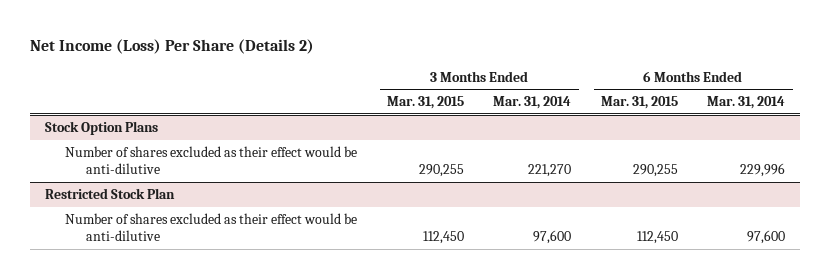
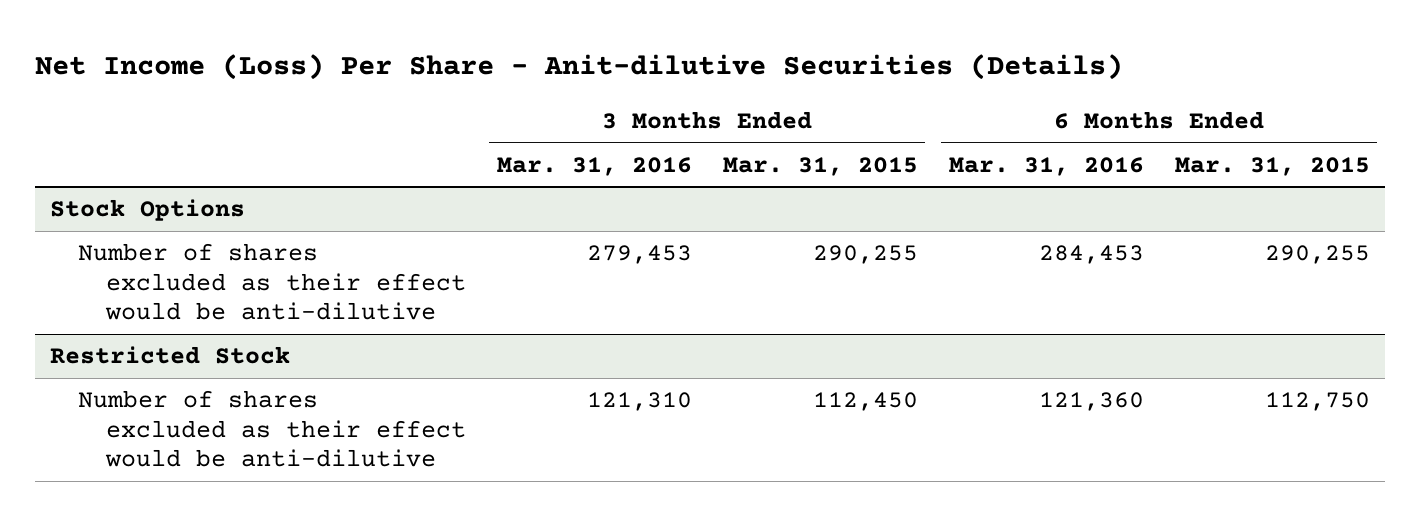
[29,39,314,55] Net Income (Loss) Per Share (Details 2) -> [34,53,1123,80] Net Income (Loss) Per Share - Anit-dilutive Securities (Details)
[493,96,572,110] Mar. 31, 2014 -> none
[707,96,786,110] Mar. 31, 2014 -> none
none -> [496,156,692,176] Mar. 31, 2016
none -> [948,156,1144,176] Mar. 31, 2016
[44,120,158,135] Stock Option Plans -> [50,199,246,222] Stock Options
[44,187,175,199] Restricted Stock Plan -> [50,346,291,365] Restricted Stock
[636,231,678,245] 112,450 -> [1264,392,1370,412] 112,750

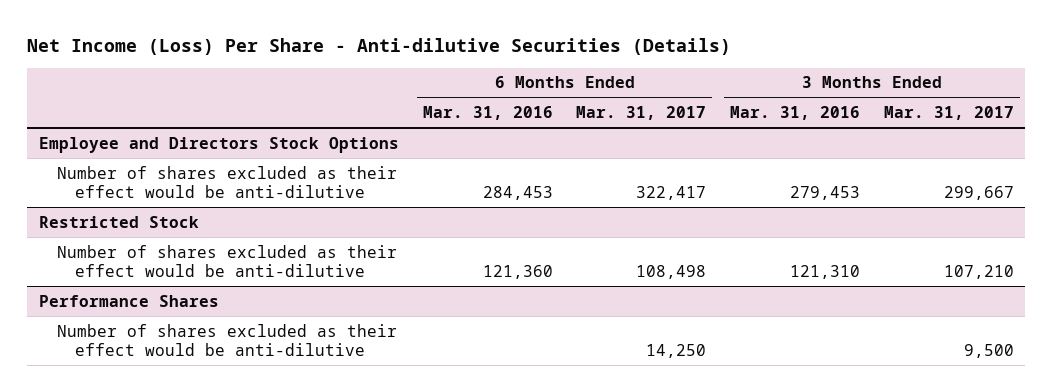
[34,53,1123,80] Net Income (Loss) Per Share - Anit-dilutive Securities (Details) -> [27,37,732,55] Net Income (Loss) Per Share - Anti-dilutive Securities (Details)
[722,156,918,176] Mar. 31, 2015 -> none
[1174,156,1370,176] Mar. 31, 2015 -> none
none -> [576,105,707,120] Mar. 31, 2017
none -> [883,105,1014,120] Mar. 31, 2017
[50,199,246,222] Stock Options -> [39,136,400,153] Employee and Directors Stock Options
none -> [39,294,220,307] Performance Shares
none -> [56,323,397,356] Number of shares excluded as their effect would be anti-dilutive

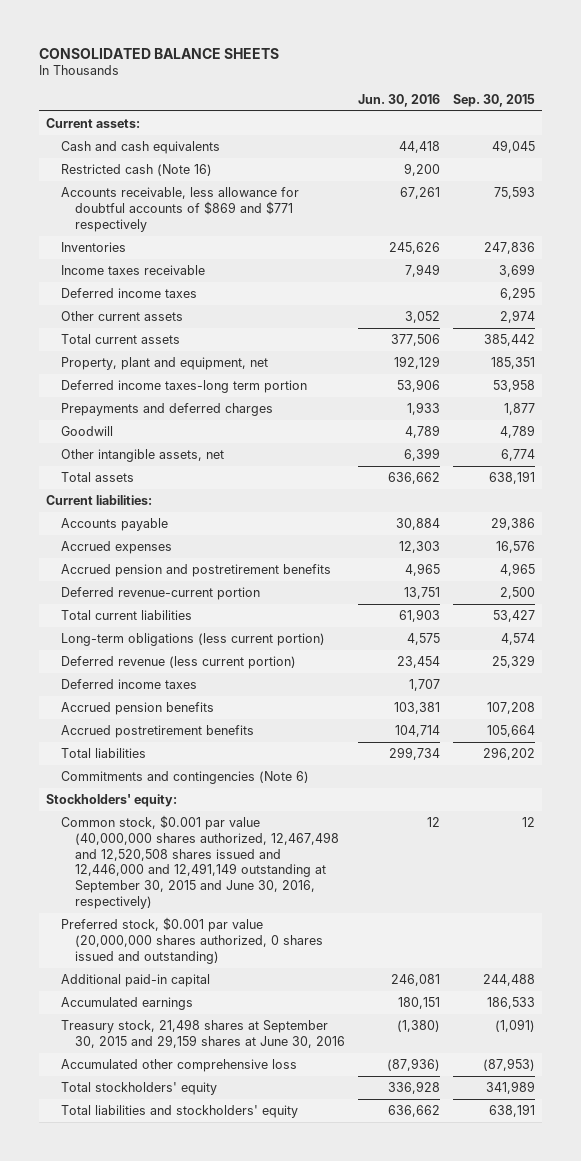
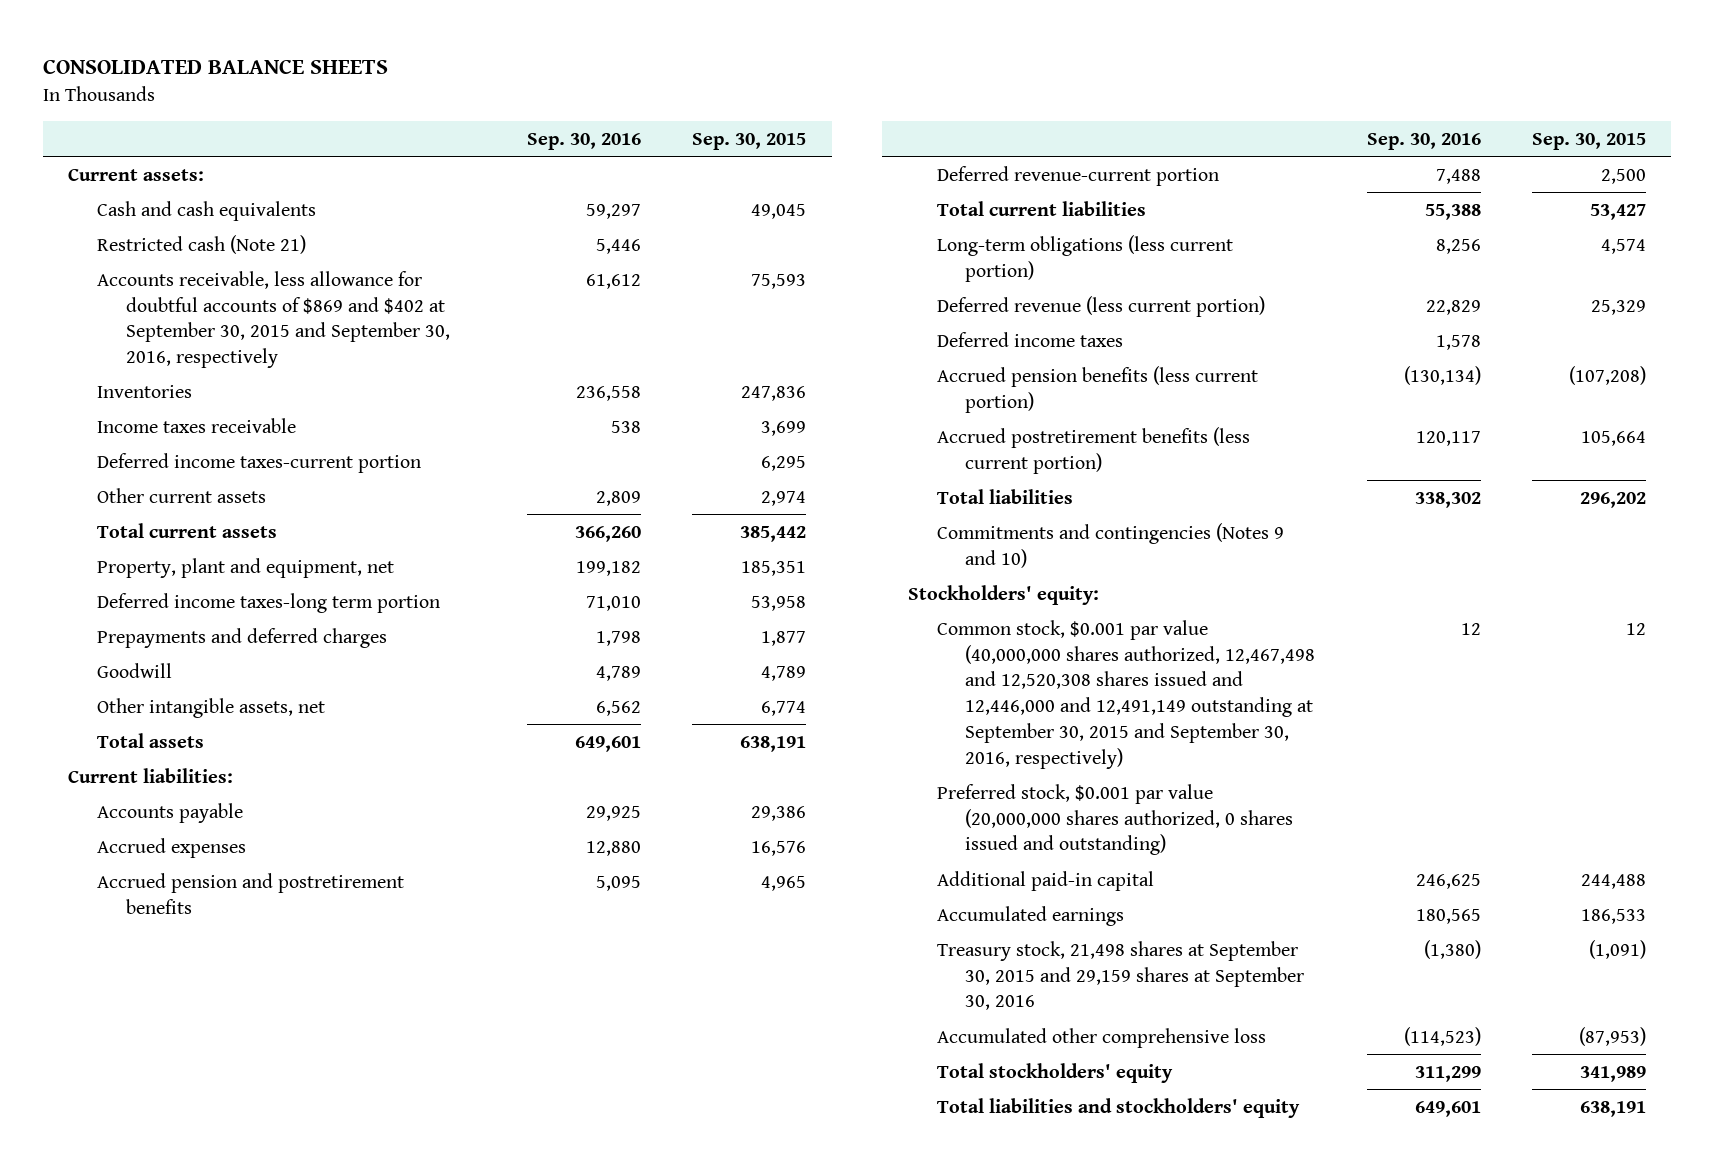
[358,93,441,107] Jun. 30, 2016 -> none
none -> [527,133,642,151] Sep. 30, 2016
[60,164,212,177] Restricted cash (Note 16) -> [97,234,307,254] Restricted cash (Note 21)
[60,187,299,232] Accounts receivable, less allowance for doubtful accounts of $869 and $771 respectively -> [97,270,451,369] Accounts receivable, less allowance for doubtful accounts of $869 and $402 at September 30, 2015 and September 30, 2016, respectively
[60,288,197,299] Deferred income taxes -> [97,452,422,473] Deferred income taxes-current portion
[60,702,214,716] Accrued pension benefits -> [936,365,1258,413] Accrued pension benefits (less current portion)
[487,702,536,715] 107,208 -> [1568,365,1646,385] (107,208)
[60,725,254,739] Accrued postretirement benefits -> [936,426,1250,474] Accrued postretirement benefits (less current portion)
[60,771,309,785] Commitments and contingencies (Note 6) -> [936,522,1284,568] Commitments and contingencies (Notes 9 and 10)
[60,815,340,909] Common stock, $0.001 par value (40,000,000 shares authorized, 12,467,498 and 12,520,508 shares issued and 12,446,000 and 12,491,149 outstanding at September 30, 2015 and June 30, 2016, respectively) -> [936,619,1316,770] Common stock, $0.001 par value (40,000,000 shares authorized, 12,467,498 and 12,520,308 shares issued and 12,446,000 and 12,491,149 outstanding at September 30, 2015 and September 30, 2016, respectively)
[60,1019,346,1048] Treasury stock, 21,498 shares at September 30, 2015 and 29,159 shares at June 30, 2016 -> [936,940,1305,1011] Treasury stock, 21,498 shares at September 30, 2015 and 29,159 shares at September 30, 2016

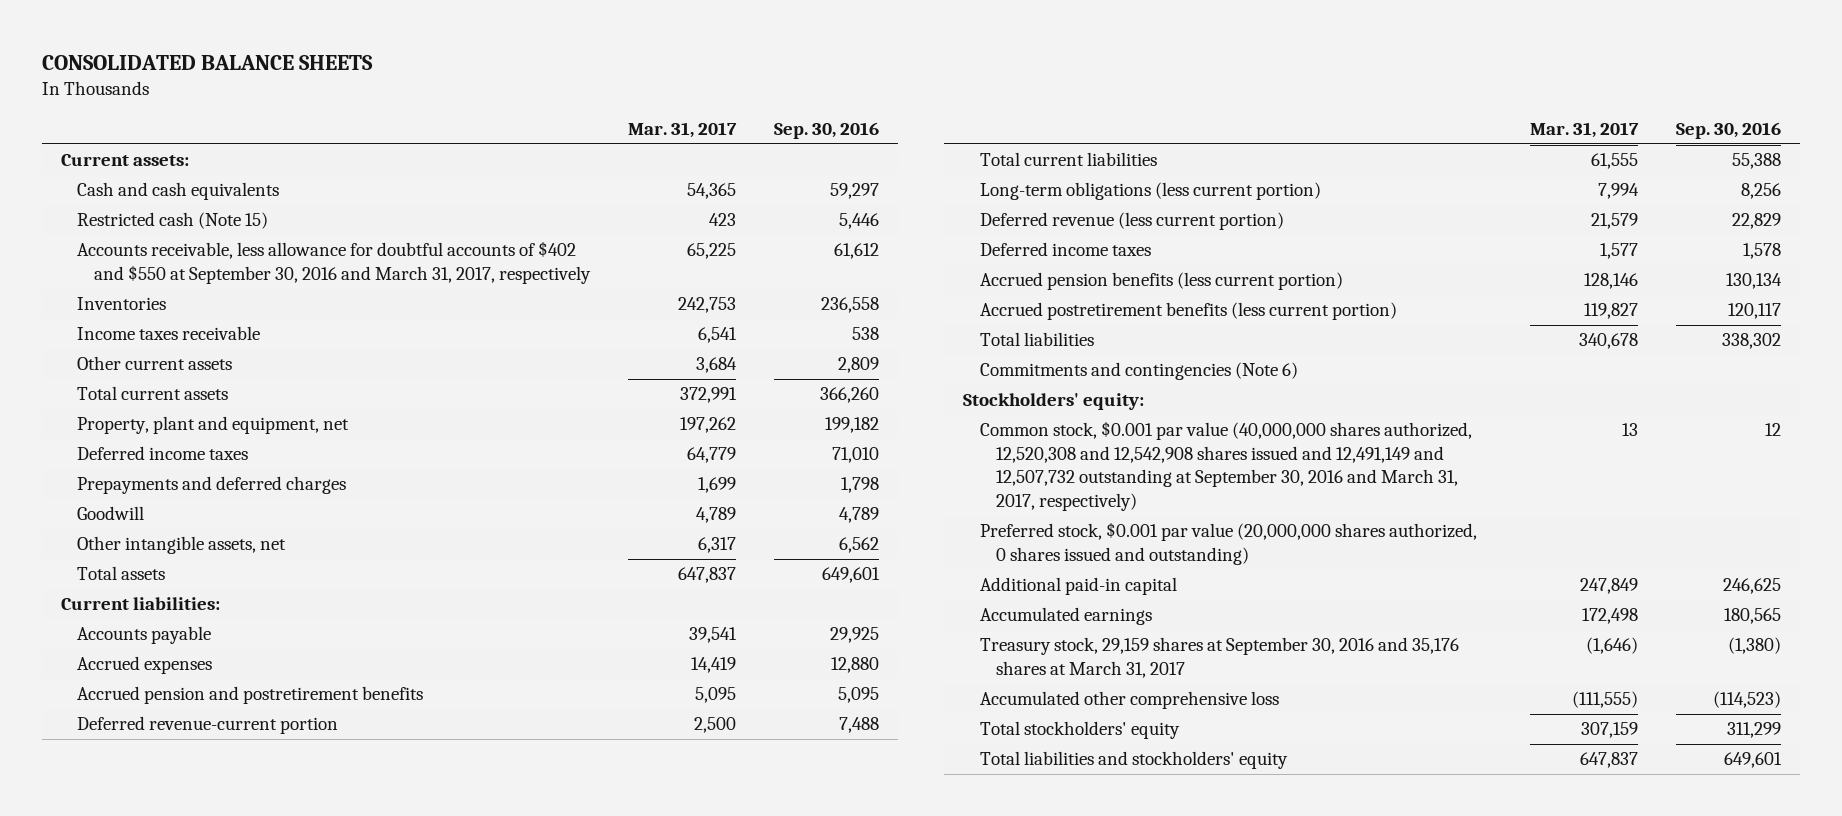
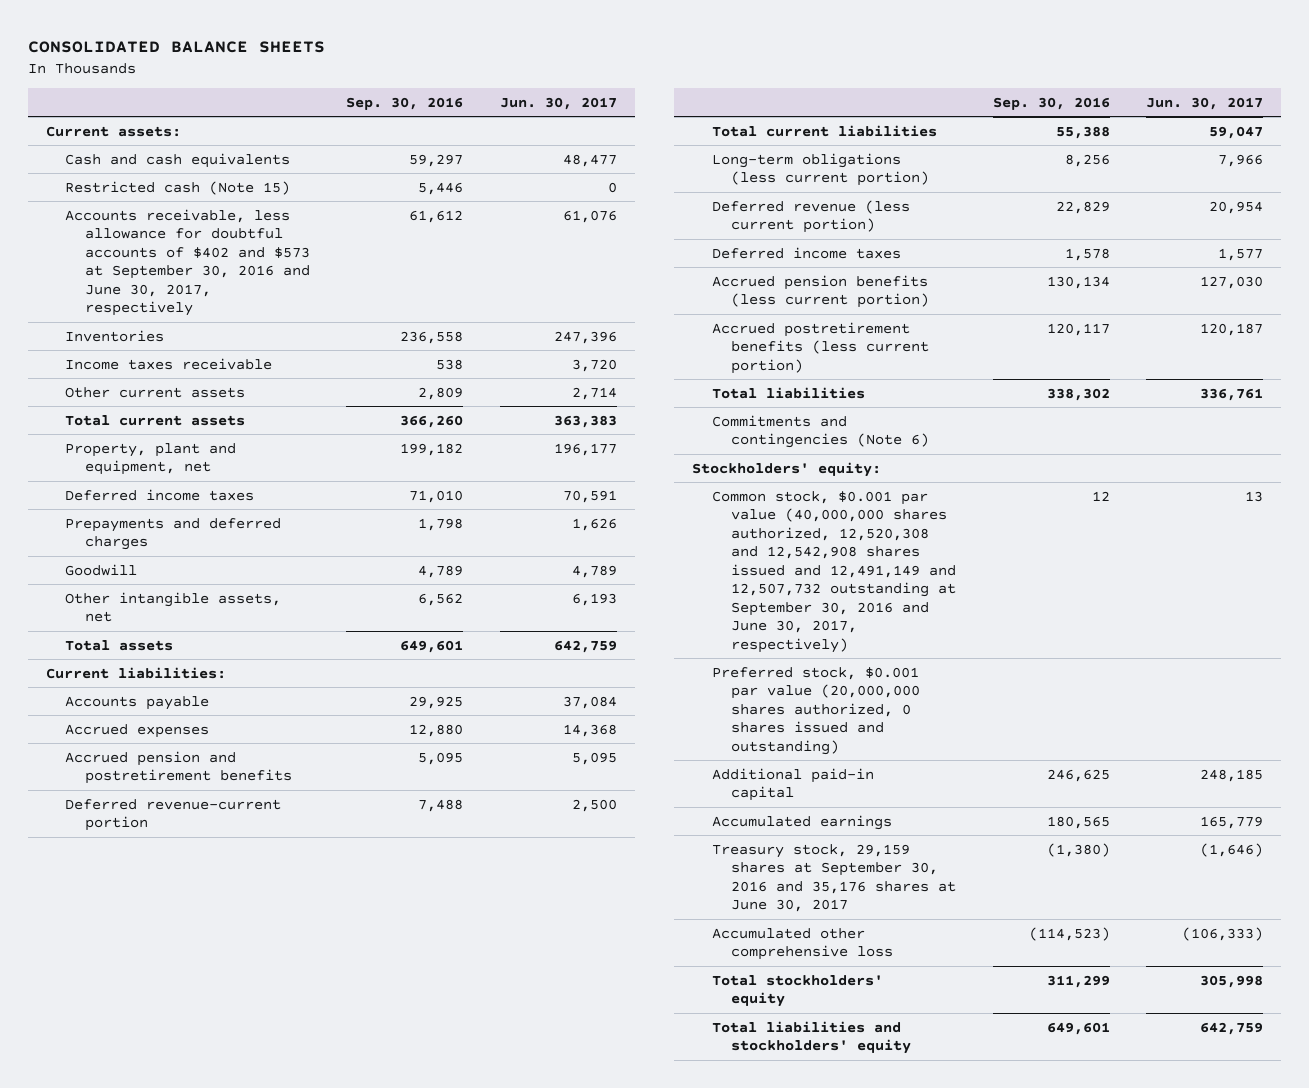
[627,122,737,139] Mar. 31, 2017 -> none
none -> [499,96,617,110] Jun. 30, 2017
[77,241,591,284] Accounts receivable, less allowance for doubtful accounts of $402 and $550 at September 30, 2016 and March 31, 2017, respectively -> [65,208,310,317] Accounts receivable, less allowance for doubtful accounts of $402 and $573 at September 30, 2016 and June 30, 2017, respectively
[979,421,1472,512] Common stock, $0.001 par value (40,000,000 shares authorized, 12,520,308 and 12,542,908 shares issued and 12,491,149 and 12,507,732 outstanding at September 30, 2016 and March 31, 2017, respectively) -> [711,490,957,653] Common stock, $0.001 par value (40,000,000 shares authorized, 12,520,308 and 12,542,908 shares issued and 12,491,149 and 12,507,732 outstanding at September 30, 2016 and June 30, 2017, respectively)
[979,637,1459,678] Treasury stock, 29,159 shares at September 30, 2016 and 35,176 shares at March 31, 2017 -> [711,843,957,913] Treasury stock, 29,159 shares at September 30, 2016 and 35,176 shares at June 30, 2017

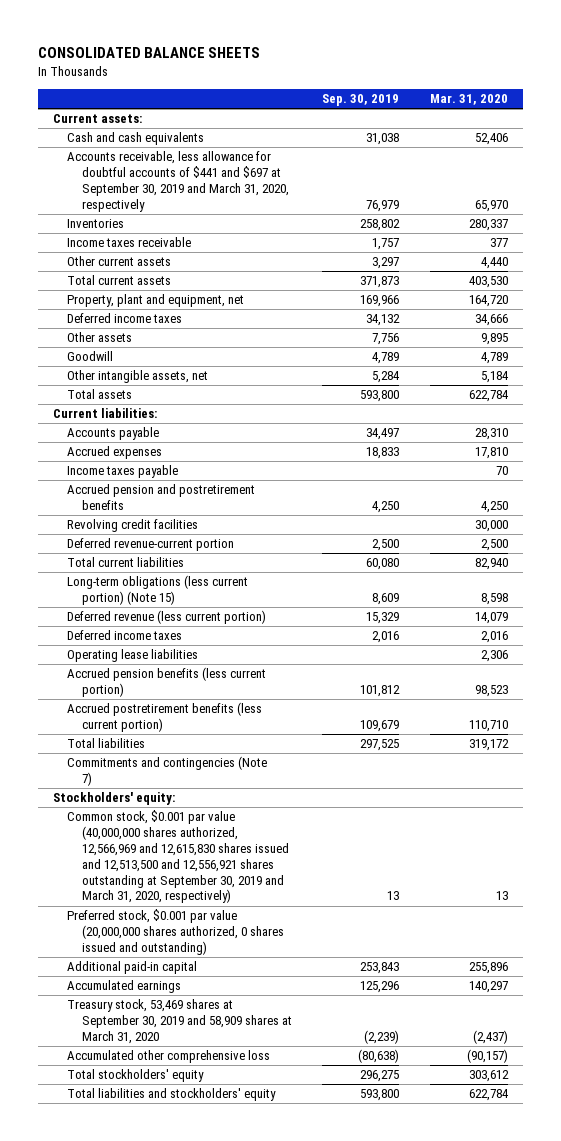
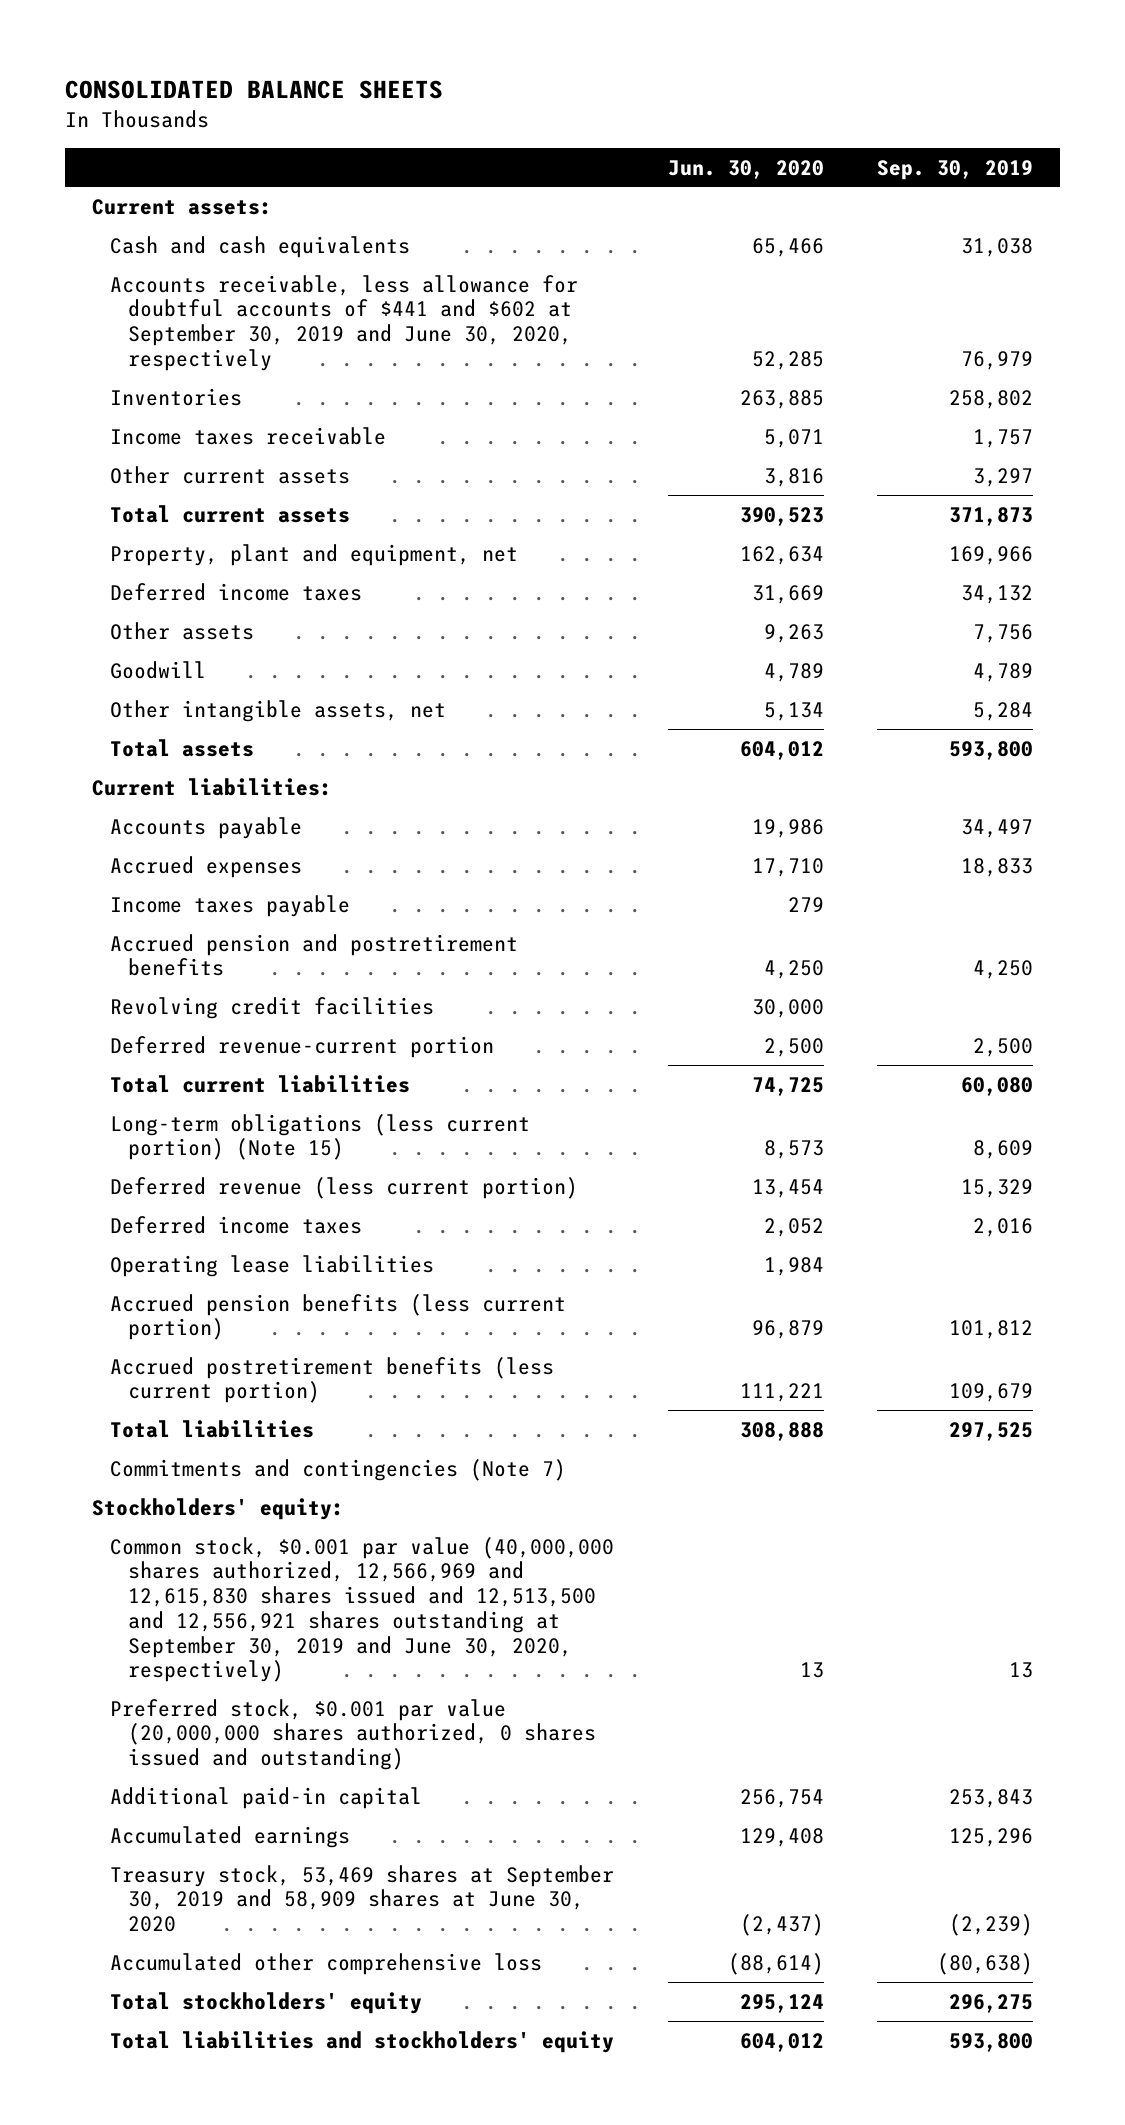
[430,94,509,106] Mar. 31, 2020 -> none
none -> [667,159,824,179] Jun. 30, 2020
[67,151,289,212] Accounts receivable, less allowance for doubtful accounts of $441 and $697 at September 30, 2019 and March 31, 2020, respectively -> [110,274,579,371] Accounts receivable, less allowance for doubtful accounts of $441 and $602 at September 30, 2019 and June 30, 2020, respectively
[67,810,289,904] Common stock, $0.001 par value (40,000,000 shares authorized, 12,566,969 and 12,615,830 shares issued and 12,513,500 and 12,556,921 shares outstanding at September 30, 2019 and March 31, 2020, respectively) -> [110,1536,615,1683] Common stock, $0.001 par value (40,000,000 shares authorized, 12,566,969 and 12,615,830 shares issued and 12,513,500 and 12,556,921 shares outstanding at September 30, 2019 and June 30, 2020, respectively)
[67,999,292,1045] Treasury stock, 53,469 shares at September 30, 2019 and 58,909 shares at March 31, 2020 -> [110,1864,615,1933] Treasury stock, 53,469 shares at September 30, 2019 and 58,909 shares at June 30, 2020

